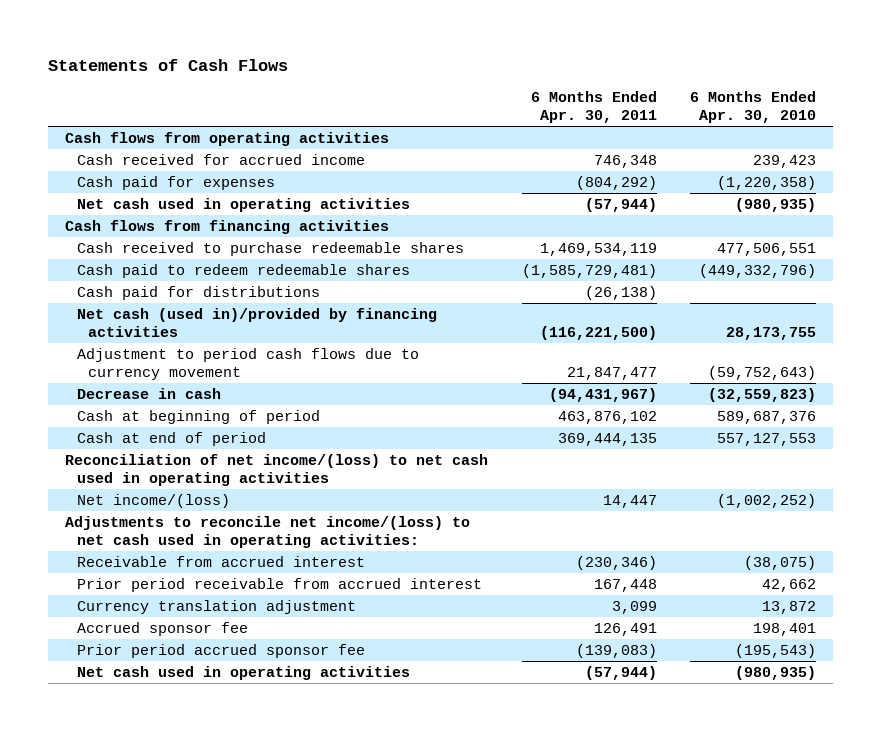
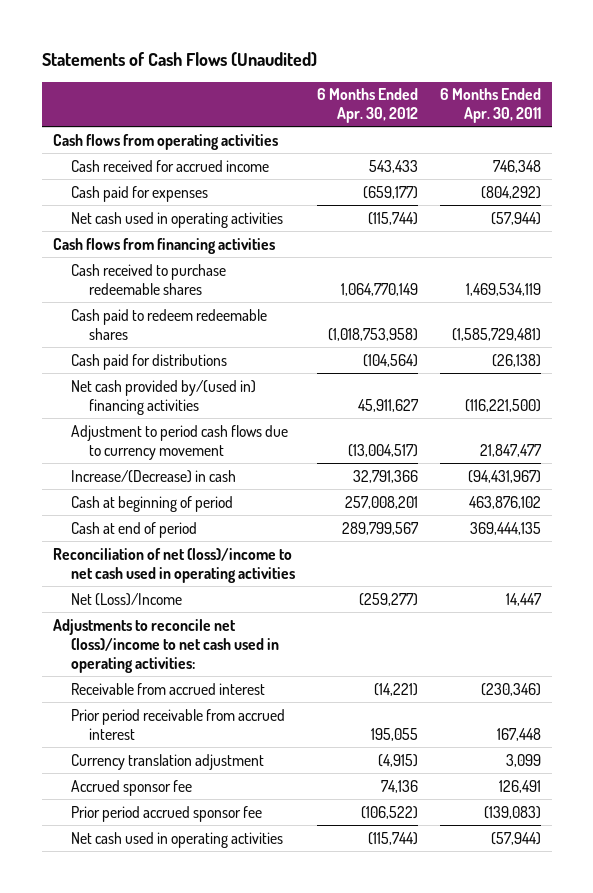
[48,59,289,72] Statements of Cash Flows -> [41,51,317,67] Statements of Cash Flows (Unaudited)
[690,90,817,124] 6 Months Ended Apr. 30, 2010 -> none
none -> [316,88,418,124] 6 Months Ended Apr. 30, 2012
[76,307,437,338] Net cash (used in)/provided by financing activities -> [70,379,256,415] Net cash provided by/(used in) financing activities
[76,387,221,399] Decrease in cash -> [70,469,236,483] Increase/(Decrease) in cash
[65,453,489,487] Reconciliation of net income/(loss) to net cash used in operating activities -> [52,547,295,583] Reconciliation of net (loss)/income to net cash used in operating activities
[76,493,230,508] Net income/(loss) -> [70,592,182,606] Net (Loss)/Income
[65,515,471,549] Adjustments to reconcile net income/(loss) to net cash used in operating activities: -> [52,618,279,674] Adjustments to reconcile net (loss)/income to net cash used in operating activities:

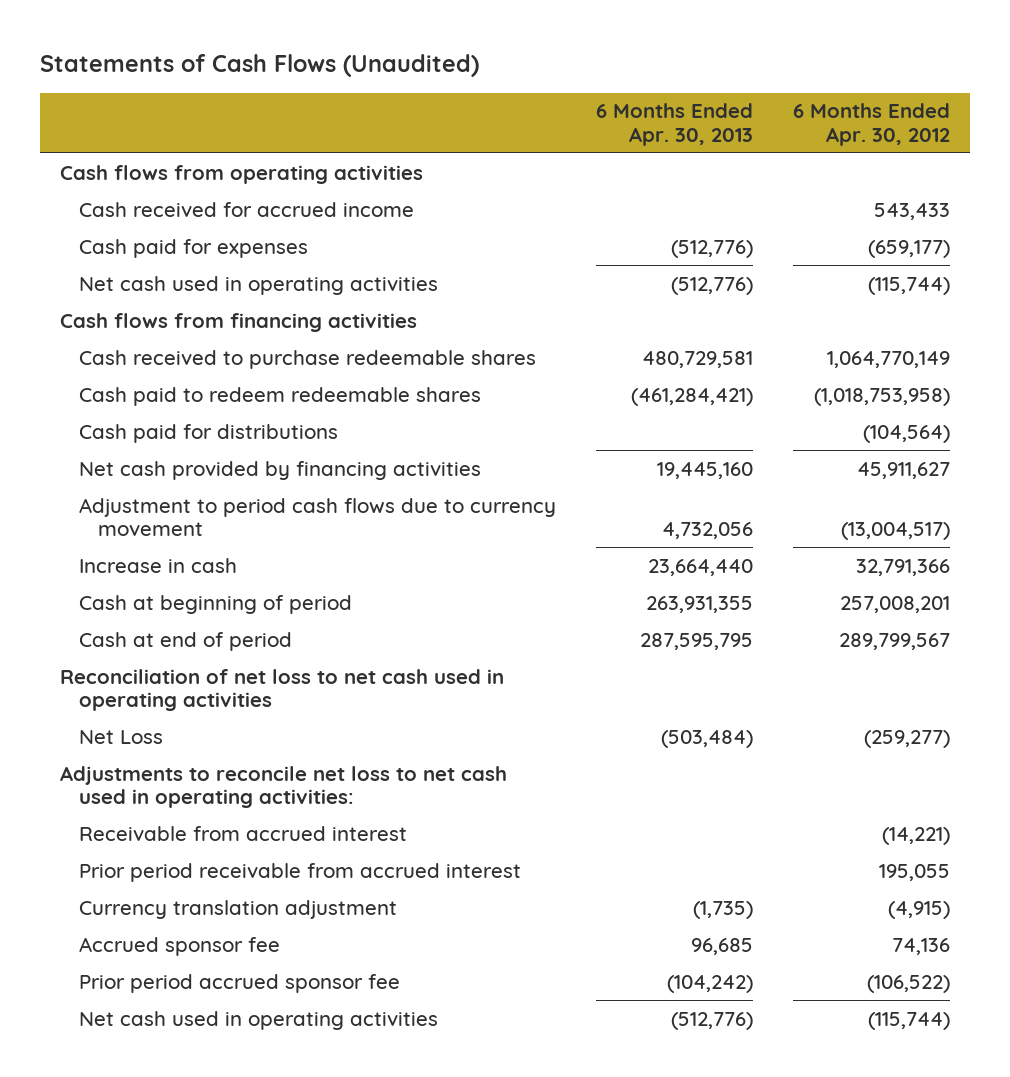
[439,88,541,124] 6 Months Ended Apr. 30, 2011 -> none
none -> [595,103,753,146] 6 Months Ended Apr. 30, 2013
[70,379,256,415] Net cash provided by/(used in) financing activities -> [79,460,482,480] Net cash provided by financing activities
[70,469,236,483] Increase/(Decrease) in cash -> [79,557,238,573] Increase in cash
[52,547,295,583] Reconciliation of net (loss)/income to net cash used in operating activities -> [60,668,505,712] Reconciliation of net loss to net cash used in operating activities
[70,592,182,606] Net (Loss)/Income -> [79,729,164,744] Net Loss
[52,618,279,674] Adjustments to reconcile net (loss)/income to net cash used in operating activities: -> [60,765,508,809] Adjustments to reconcile net loss to net cash used in operating activities:

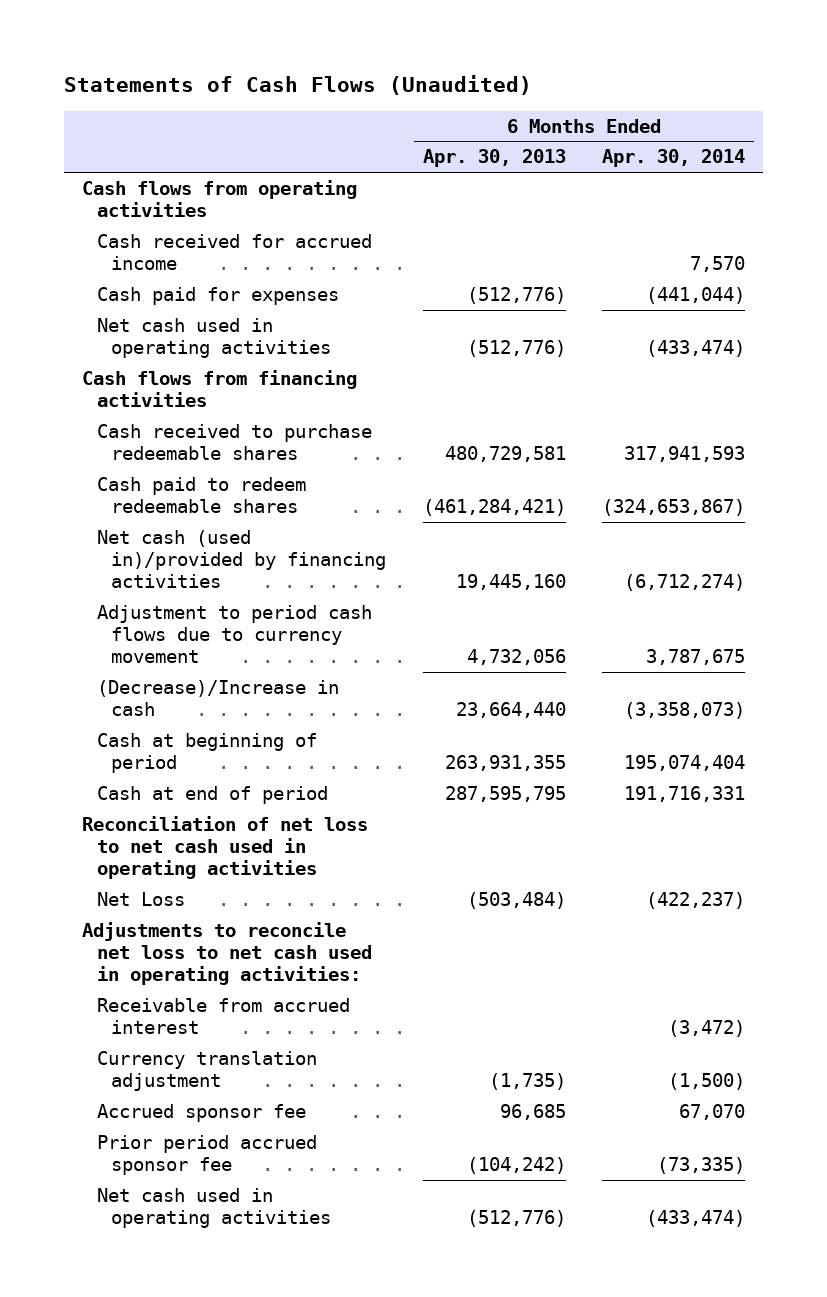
[792,103,950,146] 6 Months Ended Apr. 30, 2012 -> none
none -> [601,149,745,168] Apr. 30, 2014
[79,423,339,443] Cash paid for distributions -> none
[79,460,482,480] Net cash provided by financing activities -> [96,530,387,589] Net cash (used in)/provided by financing activities
[79,557,238,573] Increase in cash -> [96,680,339,717] (Decrease)/Increase in cash
[79,862,522,882] Prior period receivable from accrued interest -> none

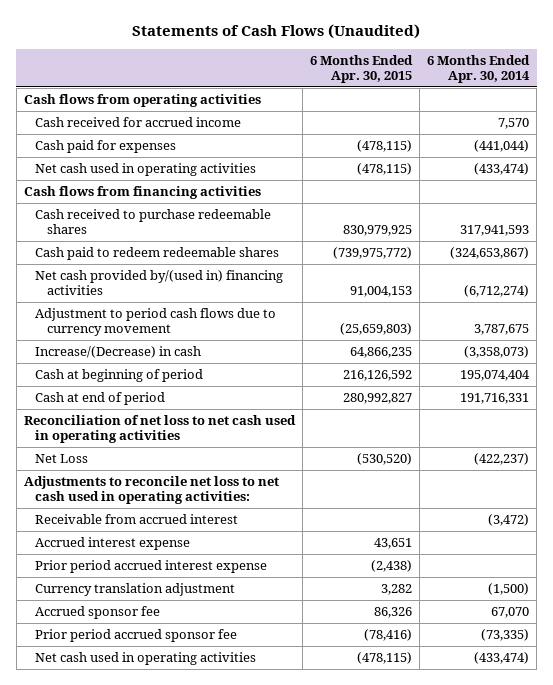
[422,149,566,168] Apr. 30, 2013 -> none
none -> [309,54,413,83] 6 Months Ended Apr. 30, 2015
[96,530,387,589] Net cash (used in)/provided by financing activities -> [35,269,284,296] Net cash provided by/(used in) financing activities
[96,680,339,717] (Decrease)/Increase in cash -> [35,345,202,358] Increase/(Decrease) in cash
none -> [35,536,191,550] Accrued interest expense
none -> [35,559,268,573] Prior period accrued interest expense

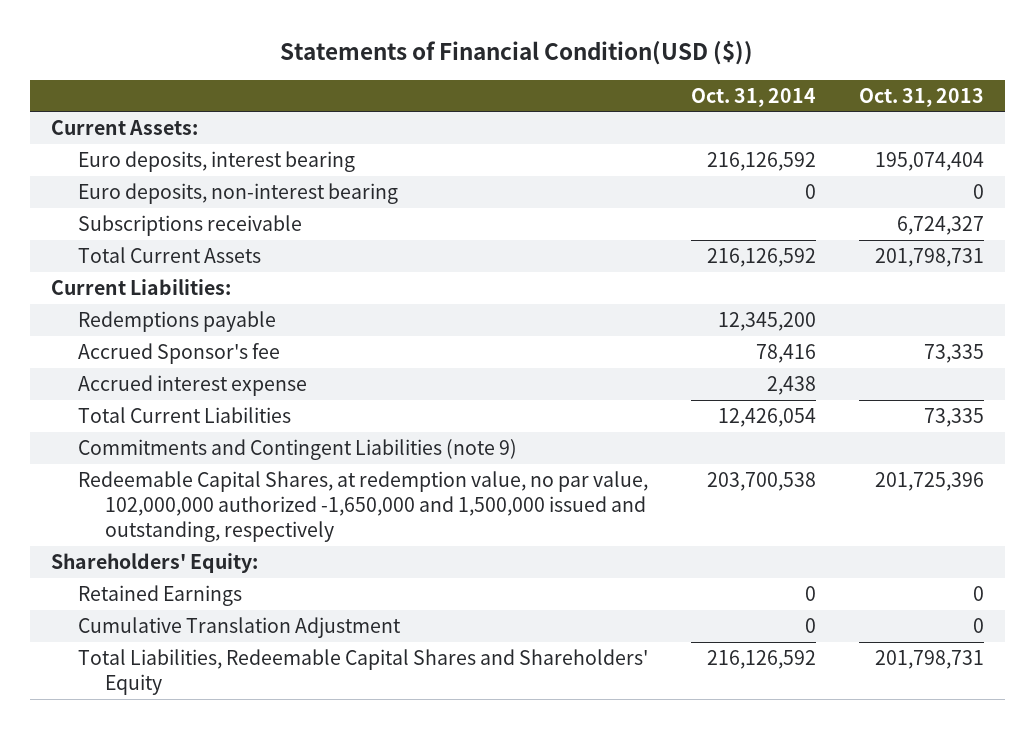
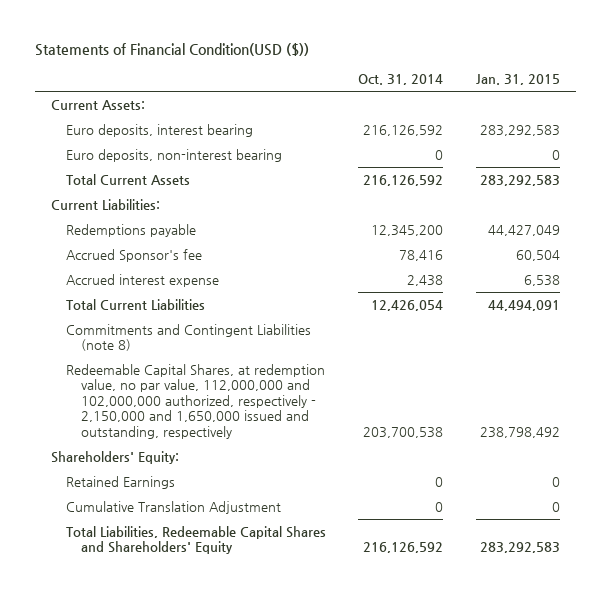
[858,87,984,107] Oct. 31, 2013 -> none
none -> [475,74,560,86] Jan. 31, 2015
[78,214,303,236] Subscriptions receivable -> none
[78,438,518,460] Commitments and Contingent Liabilities (note 9) -> [65,323,311,352] Commitments and Contingent Liabilities (note 8)
[78,470,649,542] Redeemable Capital Shares, at redemption value, no par value, 102,000,000 authorized -1,650,000 and 1,500,000 issued and outstanding, respectively -> [65,363,325,439] Redeemable Capital Shares, at redemption value, no par value, 112,000,000 and 102,000,000 authorized, respectively - 2,150,000 and 1,650,000 issued and outstanding, respectively

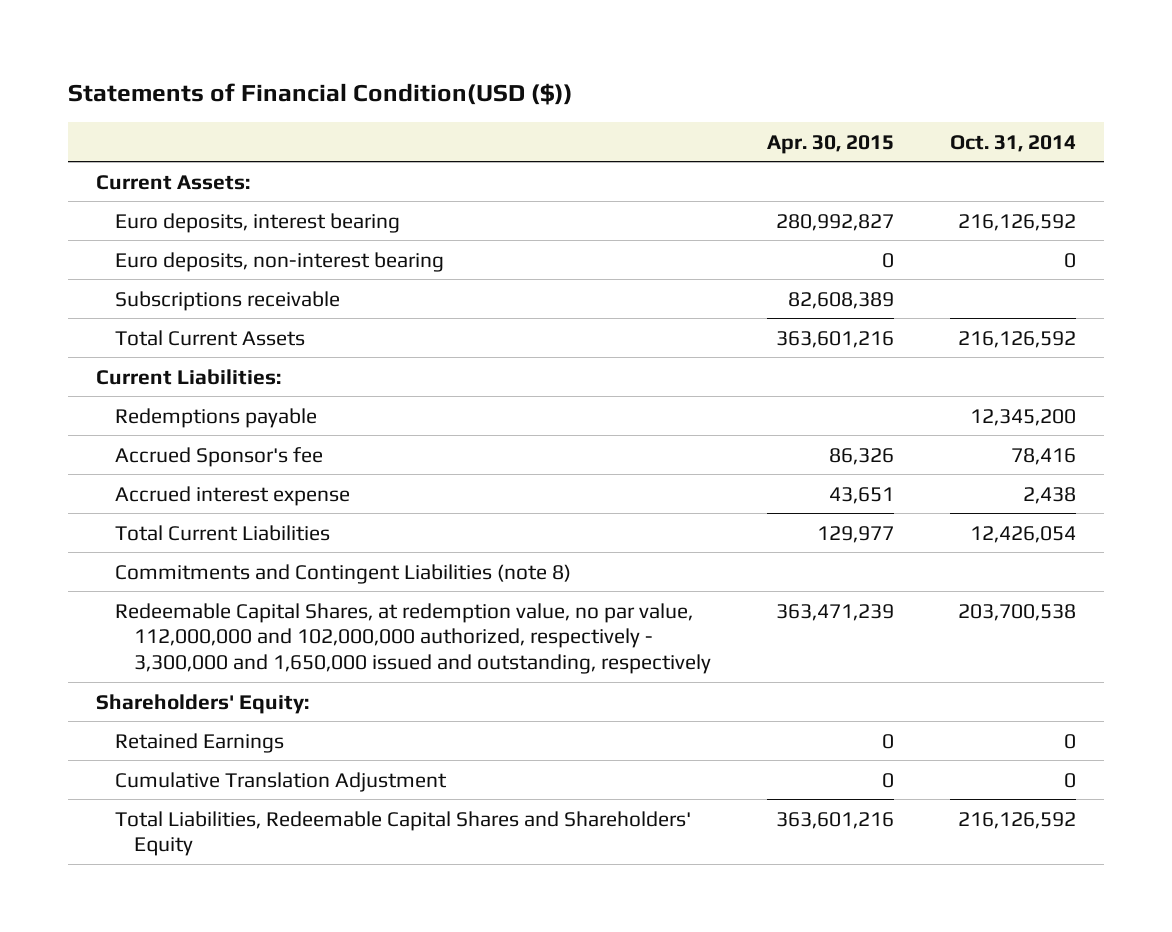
[475,74,560,86] Jan. 31, 2015 -> none
none -> [766,134,894,154] Apr. 30, 2015
none -> [115,290,341,311] Subscriptions receivable
[65,363,325,439] Redeemable Capital Shares, at redemption value, no par value, 112,000,000 and 102,000,000 authorized, respectively - 2,150,000 and 1,650,000 issued and outstanding, respectively -> [115,602,711,675] Redeemable Capital Shares, at redemption value, no par value, 112,000,000 and 102,000,000 authorized, respectively - 3,300,000 and 1,650,000 issued and outstanding, respectively

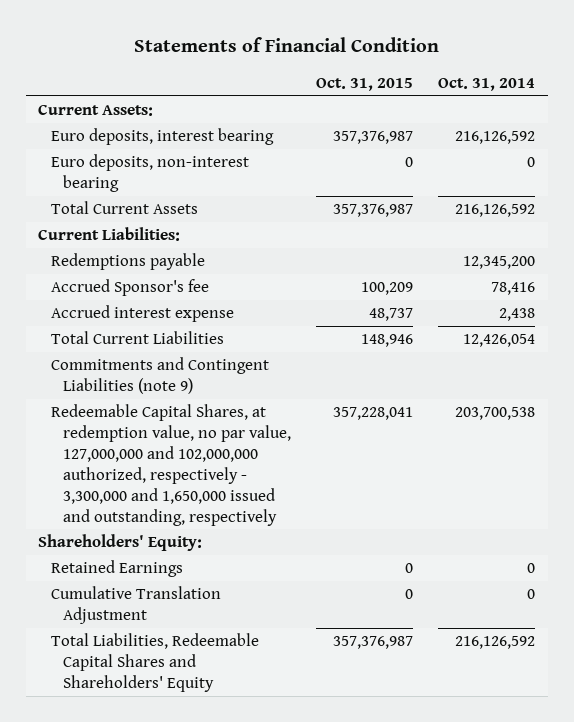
[68,83,574,106] Statements of Financial Condition(USD ($)) -> [133,37,439,53] Statements of Financial Condition
[766,134,894,154] Apr. 30, 2015 -> none
none -> [316,77,414,91] Oct. 31, 2015
[115,290,341,311] Subscriptions receivable -> none
[115,563,572,584] Commitments and Contingent Liabilities (note 8) -> [50,357,269,395] Commitments and Contingent Liabilities (note 9)
[115,602,711,675] Redeemable Capital Shares, at redemption value, no par value, 112,000,000 and 102,000,000 authorized, respectively - 3,300,000 and 1,650,000 issued and outstanding, respectively -> [50,404,291,526] Redeemable Capital Shares, at redemption value, no par value, 127,000,000 and 102,000,000 authorized, respectively - 3,300,000 and 1,650,000 issued and outstanding, respectively

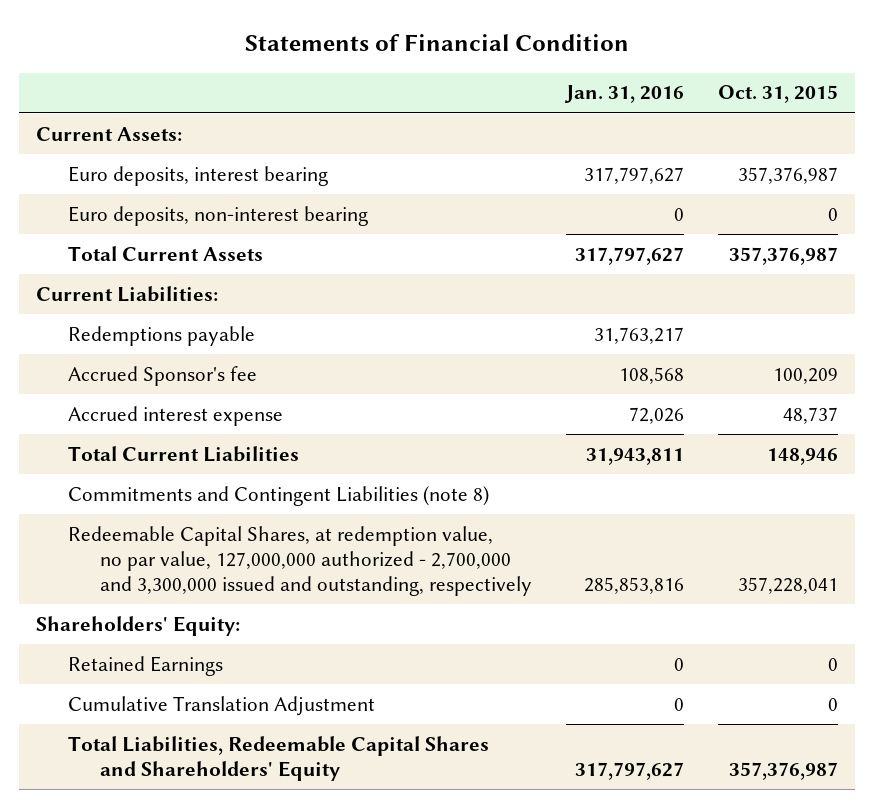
[438,77,536,91] Oct. 31, 2014 -> none
none -> [564,85,685,104] Jan. 31, 2016
[50,357,269,395] Commitments and Contingent Liabilities (note 9) -> [68,485,490,506] Commitments and Contingent Liabilities (note 8)
[50,404,291,526] Redeemable Capital Shares, at redemption value, no par value, 127,000,000 and 102,000,000 authorized, respectively - 3,300,000 and 1,650,000 issued and outstanding, respectively -> [68,525,533,596] Redeemable Capital Shares, at redemption value, no par value, 127,000,000 authorized - 2,700,000 and 3,300,000 issued and outstanding, respectively

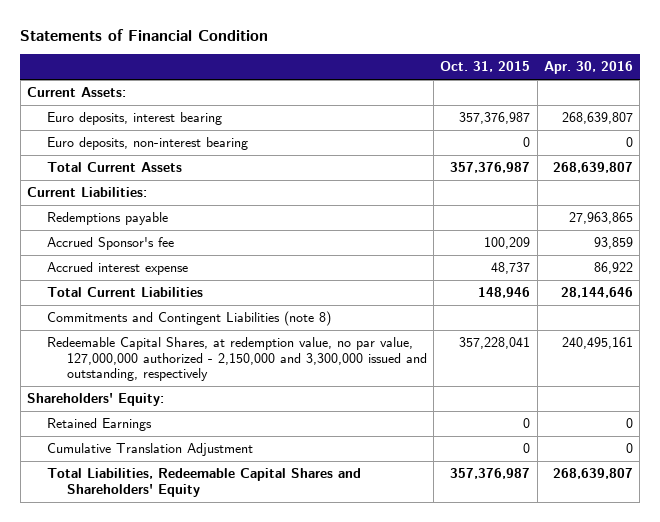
[564,85,685,104] Jan. 31, 2016 -> none
none -> [544,61,634,75] Apr. 30, 2016
[68,525,533,596] Redeemable Capital Shares, at redemption value, no par value, 127,000,000 authorized - 2,700,000 and 3,300,000 issued and outstanding, respectively -> [46,337,427,382] Redeemable Capital Shares, at redemption value, no par value, 127,000,000 authorized - 2,150,000 and 3,300,000 issued and outstanding, respectively

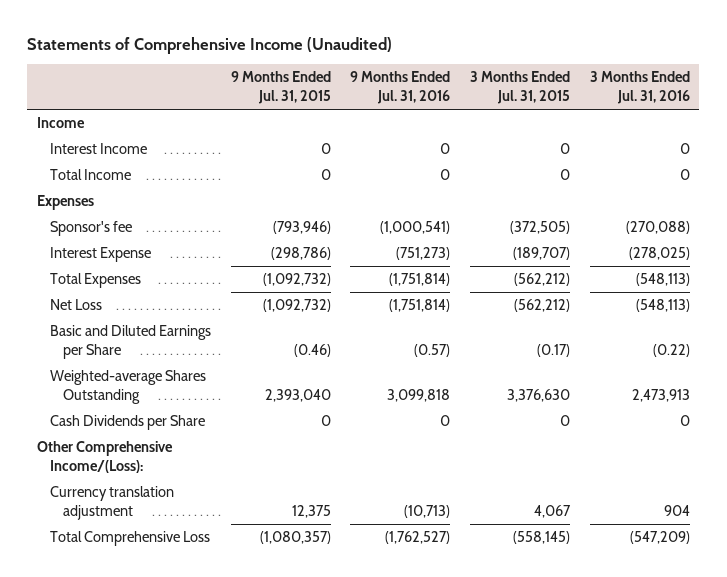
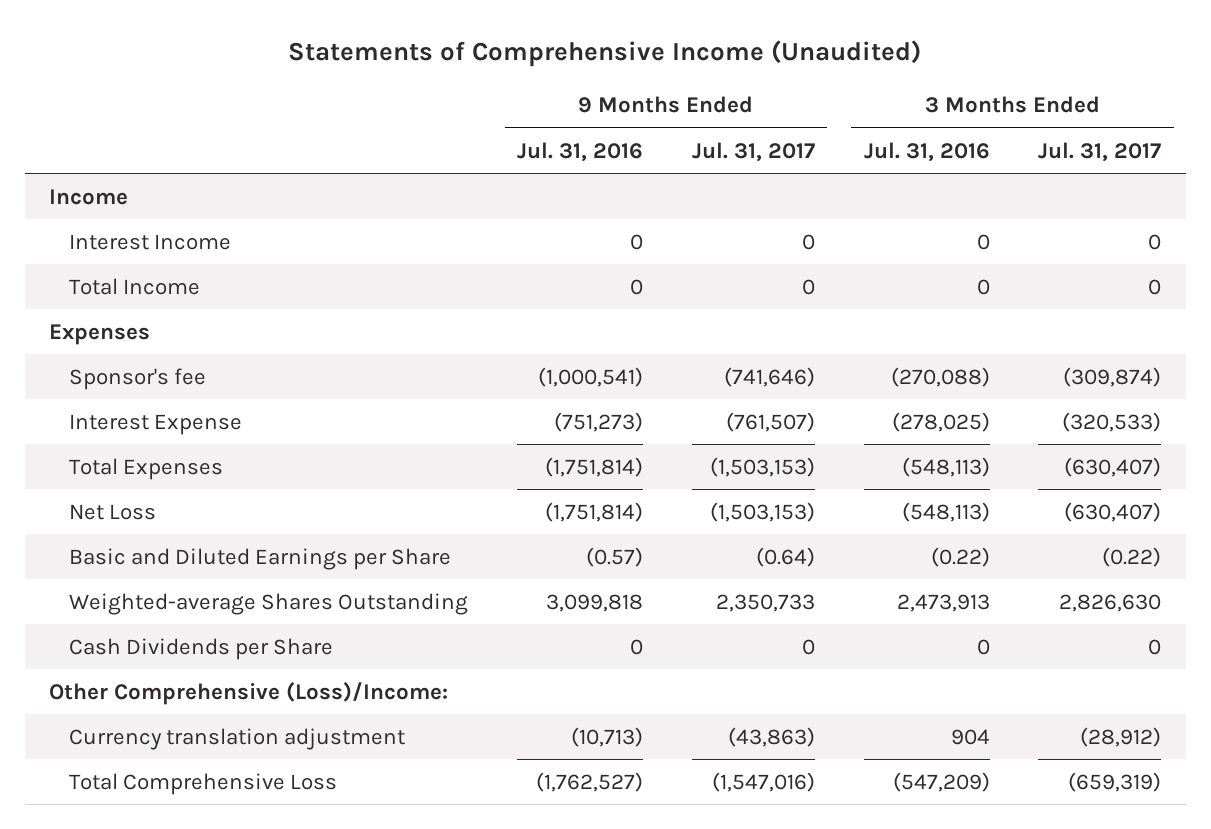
[230,71,331,105] 9 Months Ended Jul. 31, 2015 -> none
[470,71,571,105] 3 Months Ended Jul. 31, 2015 -> none
none -> [691,141,815,162] Jul. 31, 2017
none -> [1038,141,1162,162] Jul. 31, 2017
[36,441,173,474] Other Comprehensive Income/(Loss): -> [49,681,449,705] Other Comprehensive (Loss)/Income:

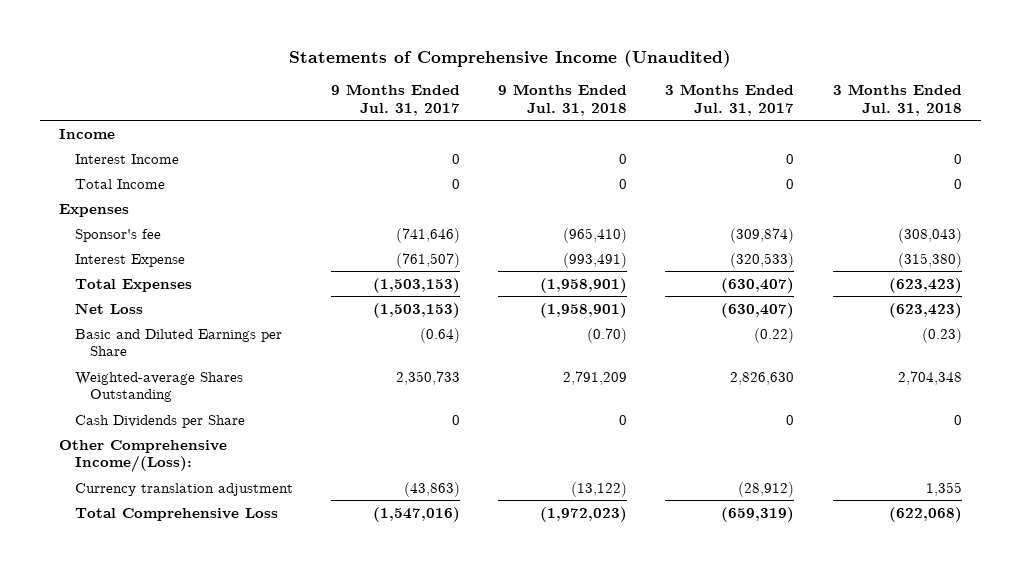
[517,141,644,162] Jul. 31, 2016 -> none
[863,141,990,162] Jul. 31, 2016 -> none
none -> [498,84,628,116] 9 Months Ended Jul. 31, 2018
none -> [832,84,962,116] 3 Months Ended Jul. 31, 2018
[49,681,449,705] Other Comprehensive (Loss)/Income: -> [59,439,228,473] Other Comprehensive Income/(Loss):

